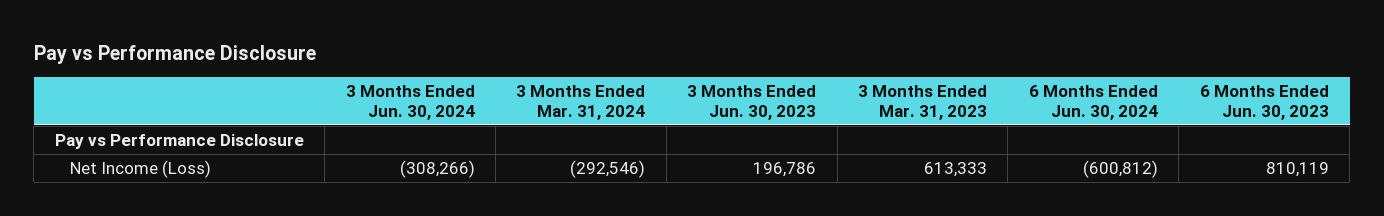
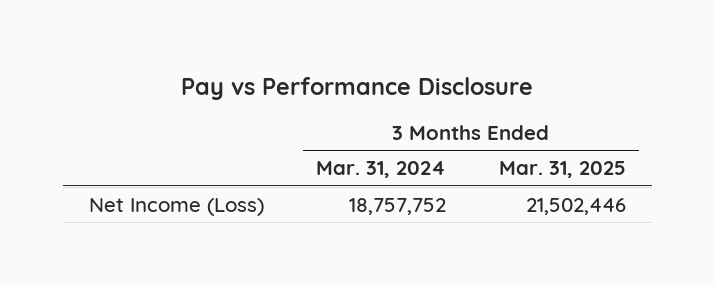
[345,84,475,120] 3 Months Ended Jun. 30, 2024 -> none
[687,84,817,120] 3 Months Ended Jun. 30, 2023 -> none
[858,84,988,120] 3 Months Ended Mar. 31, 2023 -> none
[1028,84,1158,120] 6 Months Ended Jun. 30, 2024 -> none
[1199,84,1329,120] 6 Months Ended Jun. 30, 2023 -> none
none -> [498,161,626,179] Mar. 31, 2025
[54,133,304,149] Pay vs Performance Disclosure -> none
[570,159,646,178] (292,546) -> [349,197,447,215] 18,757,752

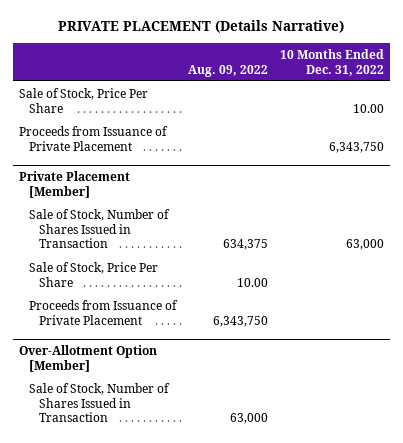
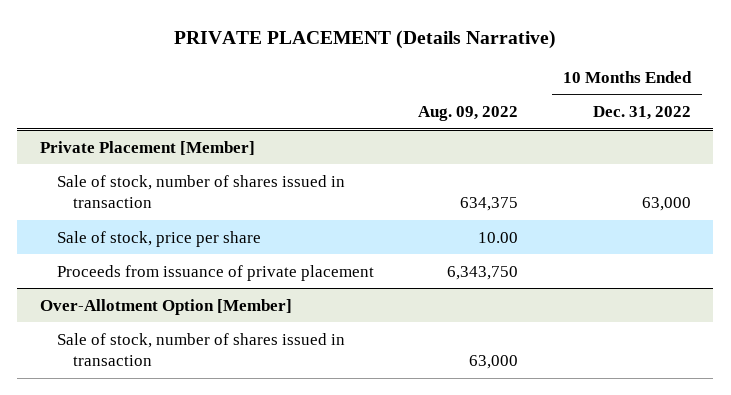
[18,87,148,113] Sale of Stock, Price Per Share -> none
[18,125,168,151] Proceeds from Issuance of Private Placement -> none
[28,208,170,249] Sale of Stock, Number of Shares Issued in Transaction -> [56,174,345,209] Sale of stock, number of shares issued in transaction
[28,261,158,287] Sale of Stock, Price Per Share -> [56,230,261,247] Sale of stock, price per share
[28,299,178,325] Proceeds from Issuance of Private Placement -> [56,264,374,281] Proceeds from issuance of private placement
[28,382,170,423] Sale of Stock, Number of Shares Issued in Transaction -> [56,332,345,367] Sale of stock, number of shares issued in transaction

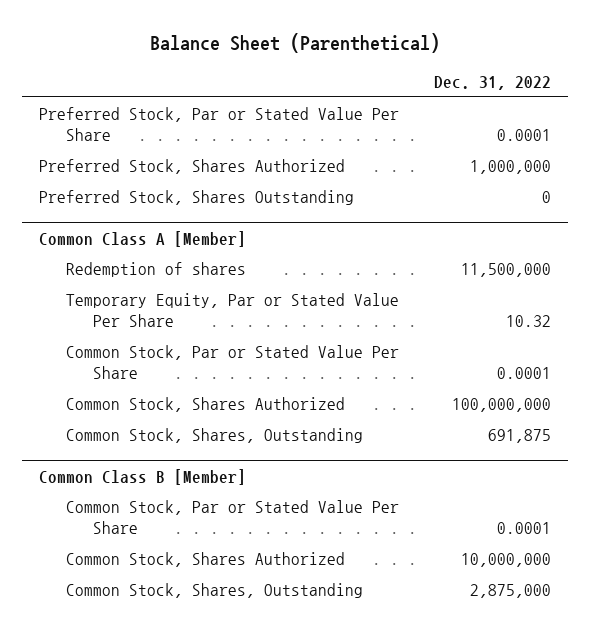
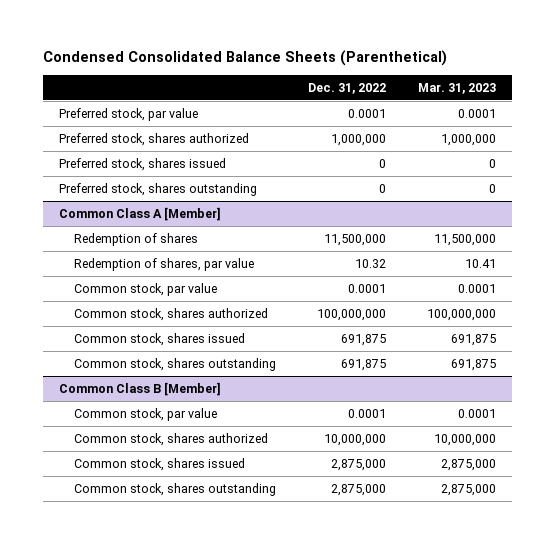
[150,32,441,53] Balance Sheet (Parenthetical) -> [42,50,447,67] Condensed Consolidated Balance Sheets (Parenthetical)
none -> [417,82,496,94] Mar. 31, 2023
[39,106,400,142] Preferred Stock, Par or Stated Value Per Share -> [58,107,198,121] Preferred stock, par value
[39,158,346,174] Preferred Stock, Shares Authorized -> [58,132,249,146] Preferred stock, shares authorized
none -> [58,157,226,171] Preferred stock, shares issued
[39,189,355,205] Preferred Stock, Shares Outstanding -> [58,182,257,196] Preferred stock, shares outstanding
[66,292,400,328] Temporary Equity, Par or Stated Value Per Share -> [73,257,254,271] Redemption of shares, par value
[66,344,400,380] Common Stock, Par or Stated Value Per Share -> [73,282,217,296] Common stock, par value
[66,396,346,412] Common Stock, Shares Authorized -> [73,307,268,321] Common stock, shares authorized
none -> [73,332,245,346] Common stock, shares issued
[66,427,364,443] Common Stock, Shares, Outstanding -> [73,357,276,371] Common stock, shares outstanding
[66,499,400,535] Common Stock, Par or Stated Value Per Share -> [73,407,217,421] Common stock, par value
[66,551,346,567] Common Stock, Shares Authorized -> [73,432,268,446] Common stock, shares authorized
none -> [73,457,245,471] Common stock, shares issued
[66,582,364,598] Common Stock, Shares, Outstanding -> [73,482,276,496] Common stock, shares outstanding

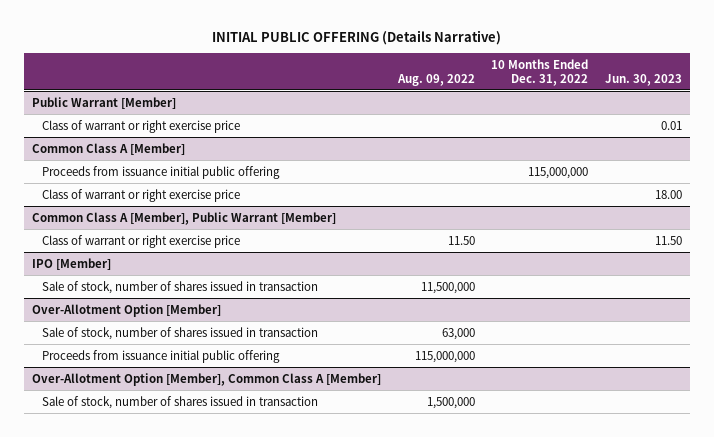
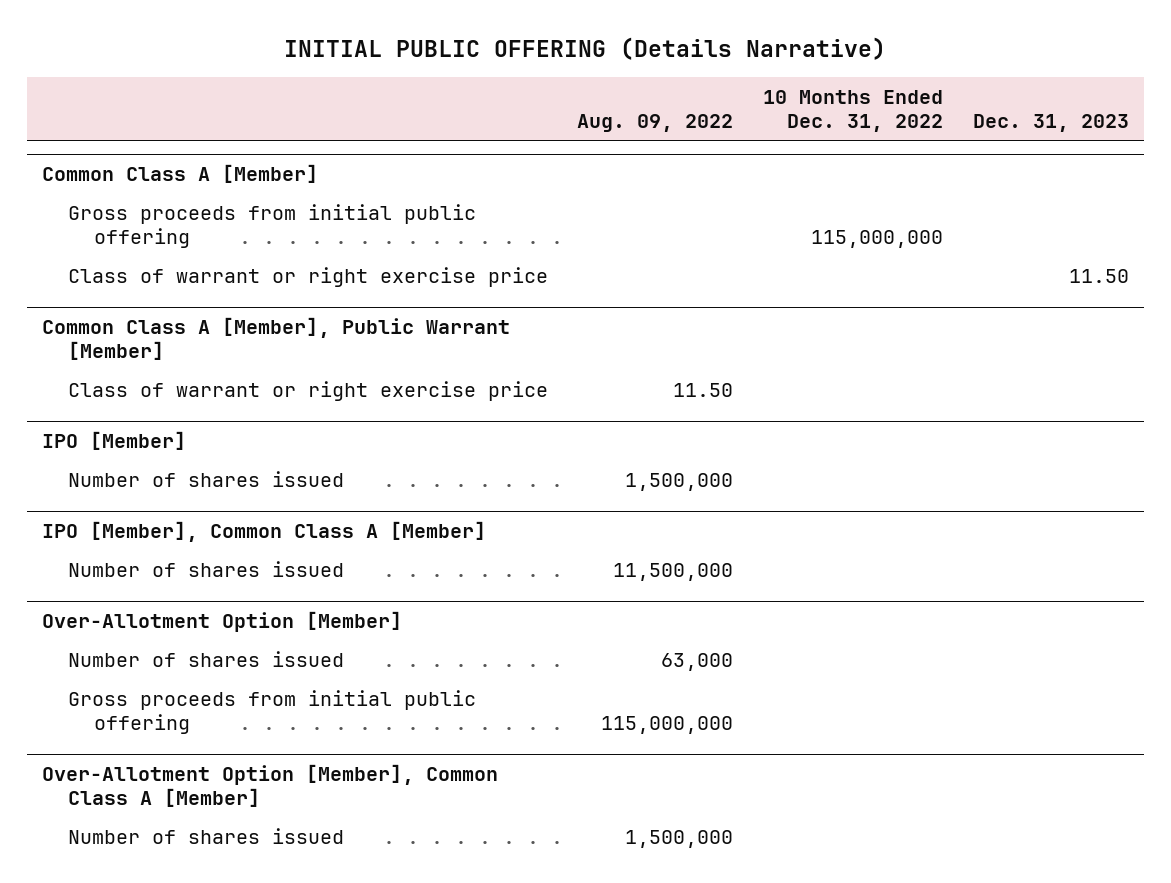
[604,73,682,86] Jun. 30, 2023 -> none
none -> [972,114,1129,133] Dec. 31, 2023
[32,96,177,109] Public Warrant [Member] -> none
[41,119,240,133] Class of warrant or right exercise price -> none
[41,165,280,179] Proceeds from issuance initial public offering -> [67,203,476,248] Gross proceeds from initial public offering
[41,280,318,294] Sale of stock, number of shares issued in transaction -> [67,470,344,487] Number of shares issued
[420,281,475,294] 11,500,000 -> [625,472,734,491] 1,500,000
none -> [41,520,486,542] IPO [Member], Common Class A [Member]
none -> [67,560,344,577] Number of shares issued
[41,326,318,340] Sale of stock, number of shares issued in transaction -> [67,650,344,667] Number of shares issued
[41,349,280,363] Proceeds from issuance initial public offering -> [67,689,476,734] Gross proceeds from initial public offering
[41,395,318,409] Sale of stock, number of shares issued in transaction -> [67,827,344,844] Number of shares issued

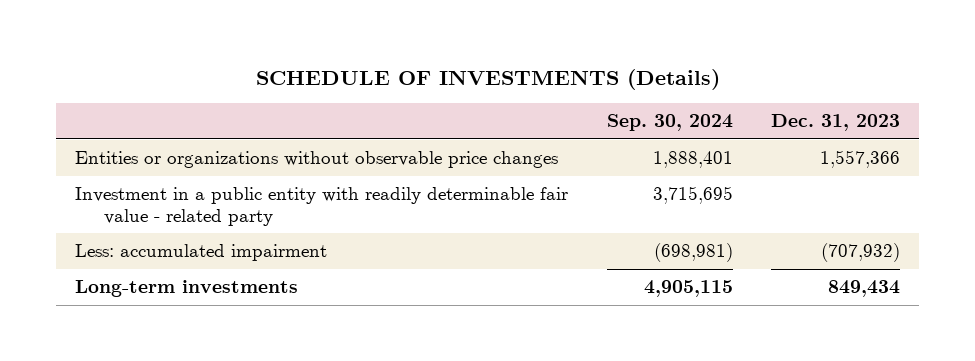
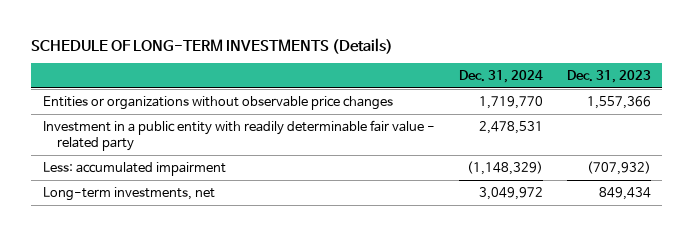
[255,68,720,90] SCHEDULE OF INVESTMENTS (Details) -> [31,37,394,54] SCHEDULE OF LONG-TERM INVESTMENTS (Details)
[606,114,733,132] Sep. 30, 2024 -> none
none -> [458,70,543,84] Dec. 31, 2024
[75,280,299,298] Long-term investments -> [43,186,216,201] Long-term investments, net

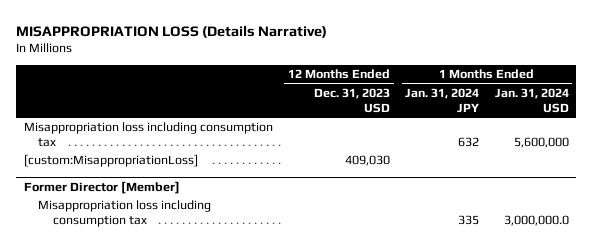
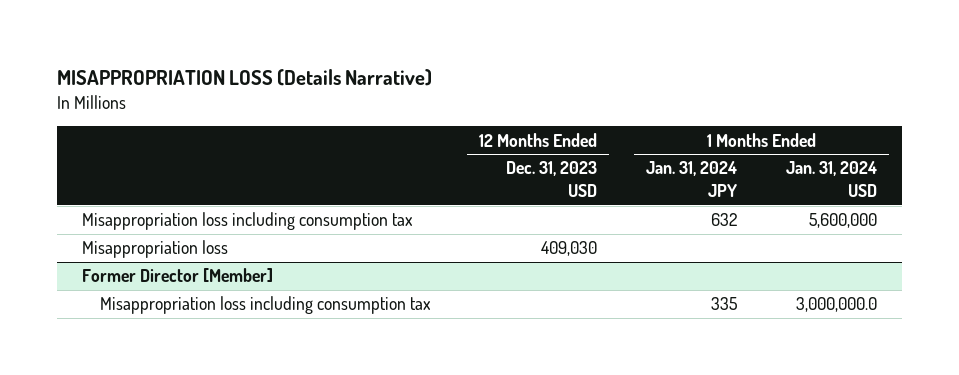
[23,154,198,168] [custom:MisappropriationLoss] -> [81,240,228,259] Misappropriation loss

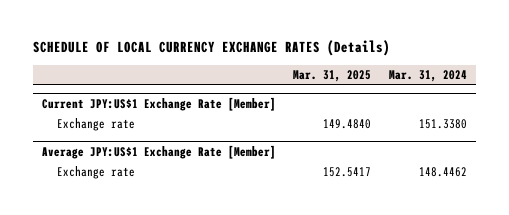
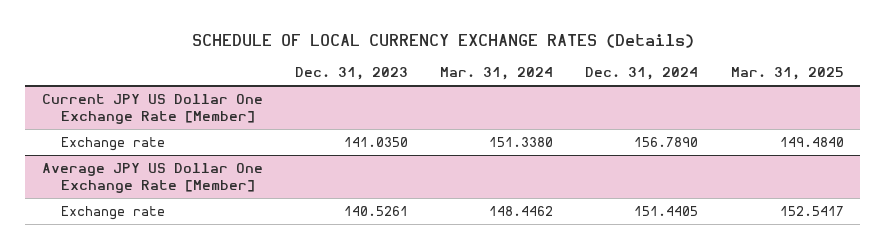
none -> [294,67,408,81] Dec. 31, 2023
none -> [585,67,699,81] Dec. 31, 2024
[41,97,276,112] Current JPY:US$1 Exchange Rate [Member] -> [41,94,263,124] Current JPY US Dollar One Exchange Rate [Member]
[41,145,276,160] Average JPY:US$1 Exchange Rate [Member] -> [41,163,263,193] Average JPY US Dollar One Exchange Rate [Member]

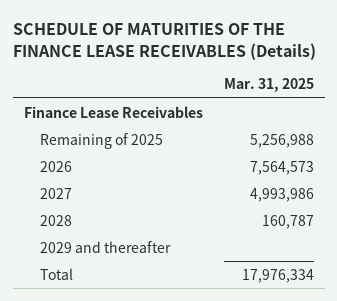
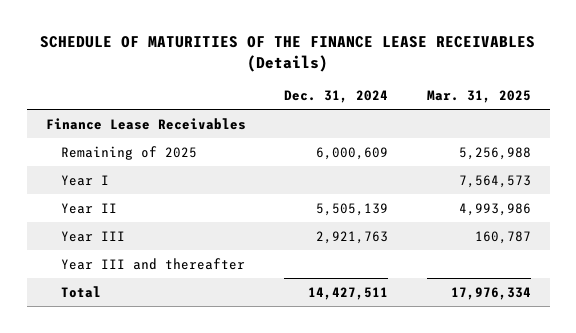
none -> [284,90,389,104] Dec. 31, 2024
[40,160,73,172] 2026 -> [61,174,110,186] Year I
[40,187,73,199] 2027 -> [61,202,118,214] Year II
[40,214,73,226] 2028 -> [61,230,126,242] Year III
[40,240,172,253] 2029 and thereafter -> [61,257,246,270] Year III and thereafter

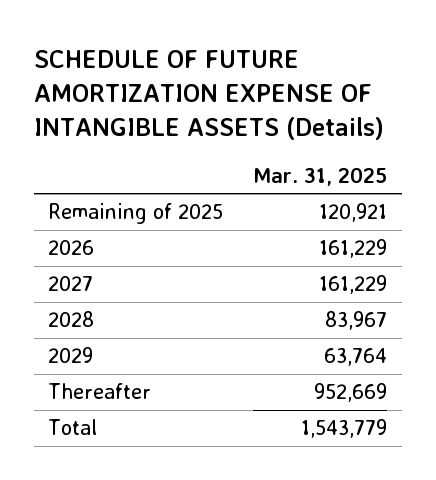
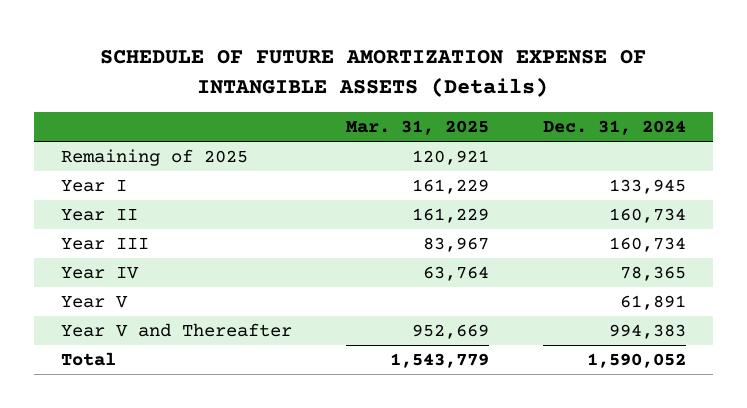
none -> [542,119,686,135] Dec. 31, 2024
[48,240,95,256] 2026 -> [60,180,127,193] Year I
[48,276,94,292] 2027 -> [60,209,138,222] Year II
[48,311,95,328] 2028 -> [60,238,149,251] Year III
[48,347,94,364] 2029 -> [60,267,139,280] Year IV
none -> [60,296,128,309] Year V
[48,383,152,400] Thereafter -> [60,323,292,338] Year V and Thereafter

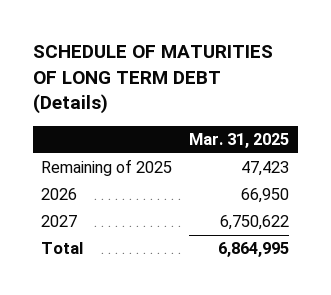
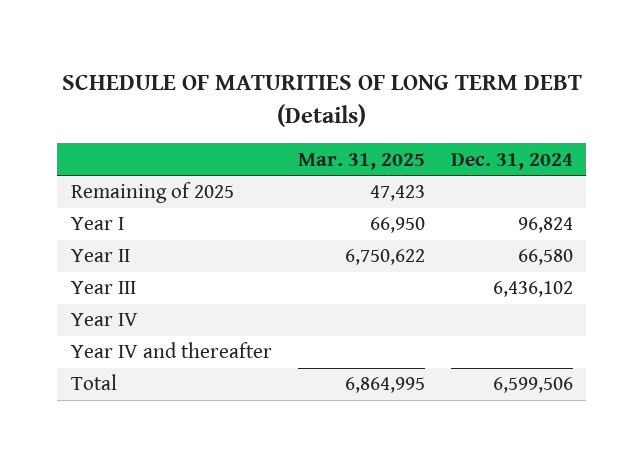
none -> [451,152,574,170] Dec. 31, 2024
[41,188,78,201] 2026 -> [70,217,124,231] Year I
[41,215,78,228] 2027 -> [70,249,130,263] Year II
none -> [70,281,136,295] Year III
none -> [70,313,138,327] Year IV
none -> [70,342,272,359] Year IV and thereafter

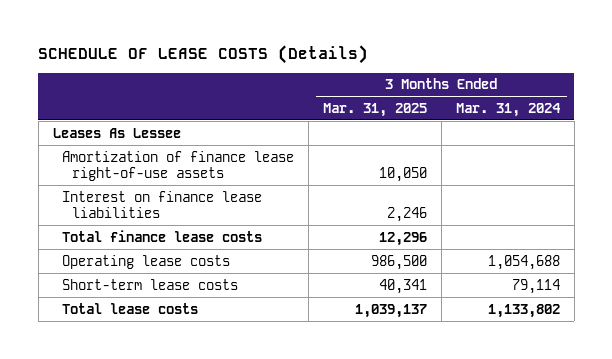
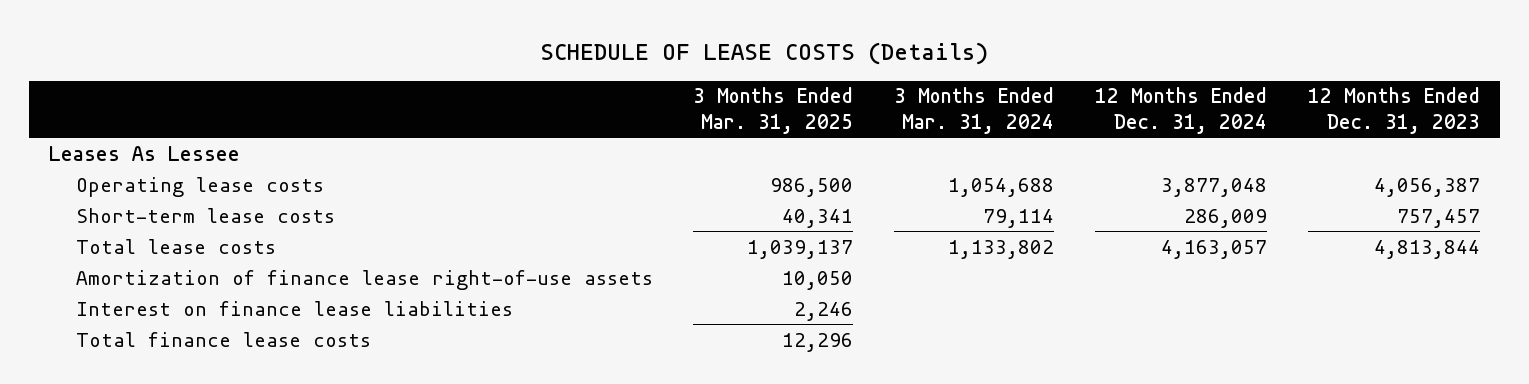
none -> [1095,87,1268,134] 12 Months Ended Dec. 31, 2024
none -> [1307,87,1480,134] 12 Months Ended Dec. 31, 2023
[62,150,295,182] Amortization of finance lease right-of-use assets -> [75,269,653,290] Amortization of finance lease right-of-use assets
[62,190,263,219] Interest on finance lease liabilities -> [75,300,513,316] Interest on finance lease liabilities
[62,229,263,242] Total finance lease costs -> [75,331,371,347] Total finance lease costs

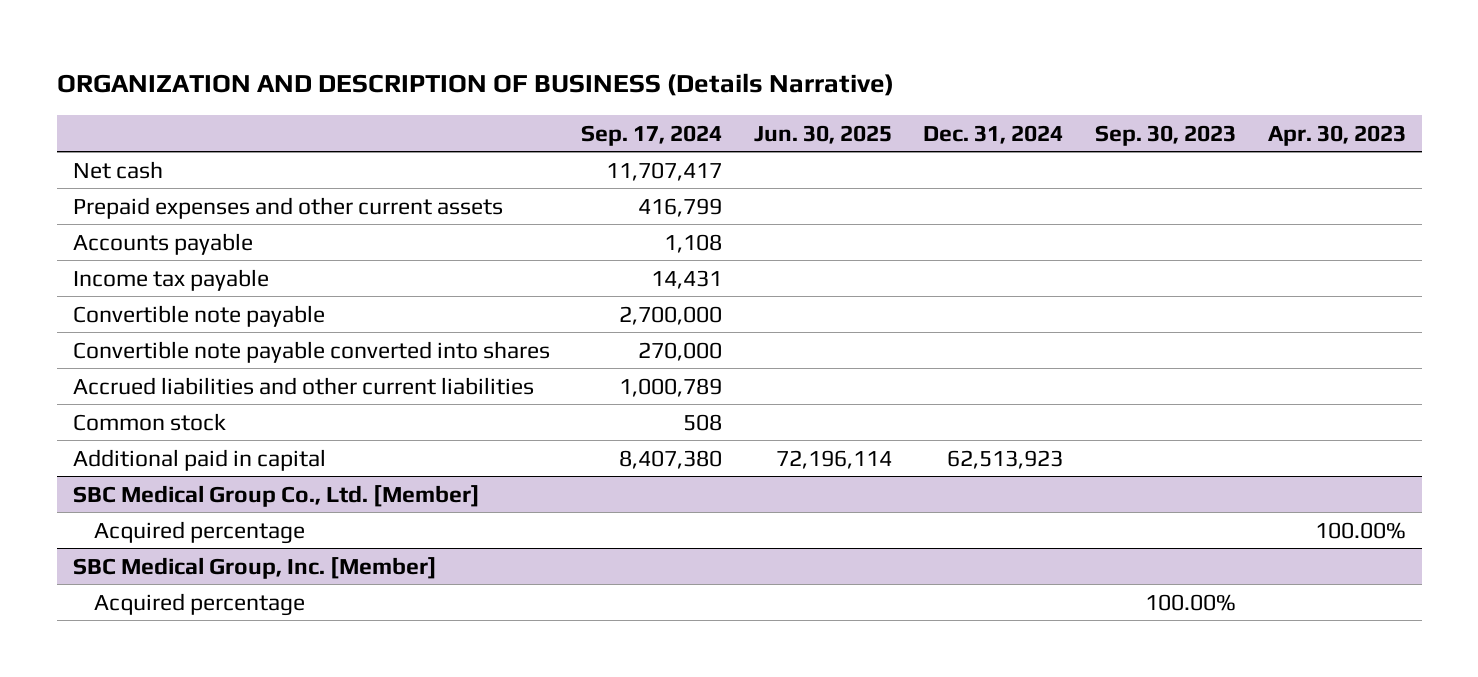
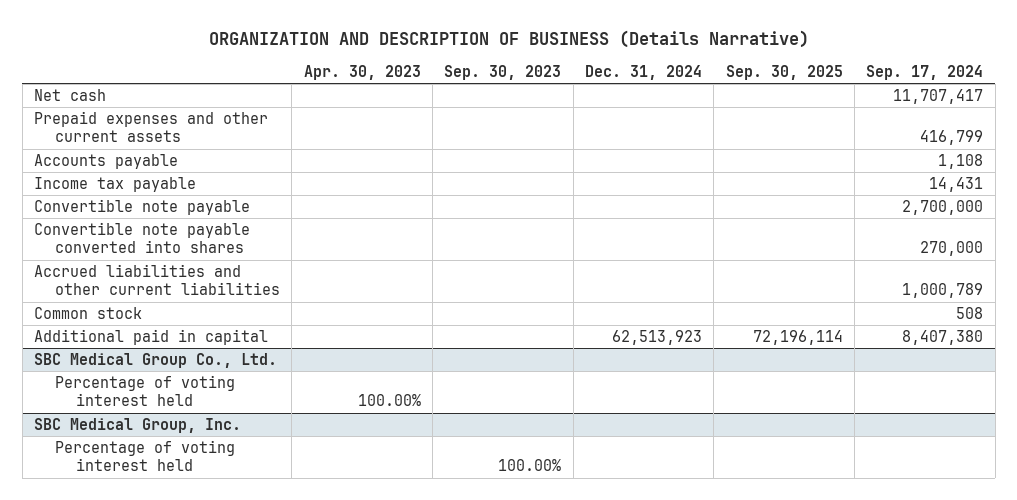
[753,124,892,144] Jun. 30, 2025 -> none
none -> [725,64,843,80] Sep. 30, 2025
[72,484,480,507] SBC Medical Group Co., Ltd. [Member] -> [33,353,277,369] SBC Medical Group Co., Ltd.
[94,520,306,544] Acquired percentage -> [55,375,236,407] Percentage of voting interest held
[72,556,437,579] SBC Medical Group, Inc. [Member] -> [33,418,241,434] SBC Medical Group, Inc.
[94,592,306,616] Acquired percentage -> [55,440,236,472] Percentage of voting interest held

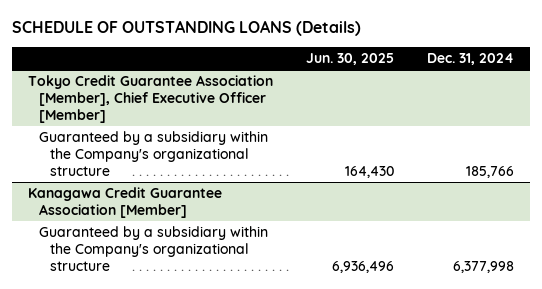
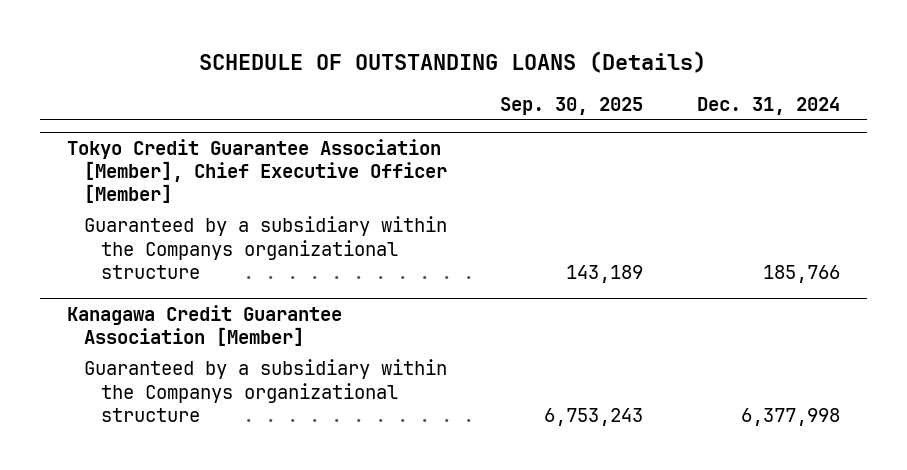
[305,53,394,66] Jun. 30, 2025 -> none
none -> [500,97,644,116] Sep. 30, 2025
[39,130,269,177] Guaranteed by a subsidiary within the Company's organizational structure -> [83,216,447,279] Guaranteed by a subsidiary within the Companys organizational structure
[39,225,269,272] Guaranteed by a subsidiary within the Company's organizational structure -> [83,359,447,422] Guaranteed by a subsidiary within the Companys organizational structure

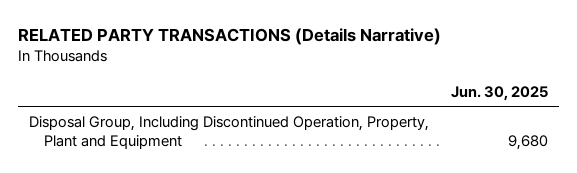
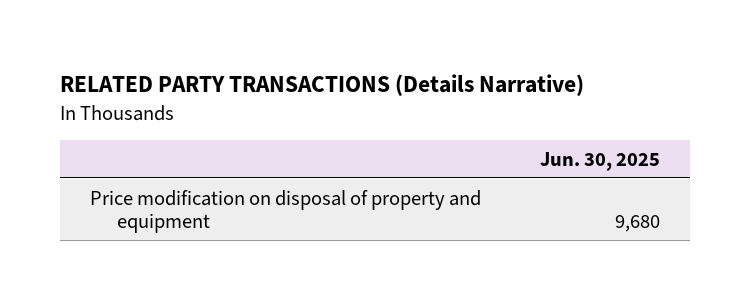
[29,116,430,149] Disposal Group, Including Discontinued Operation, Property, Plant and Equipment -> [89,189,481,234] Price modification on disposal of property and equipment

